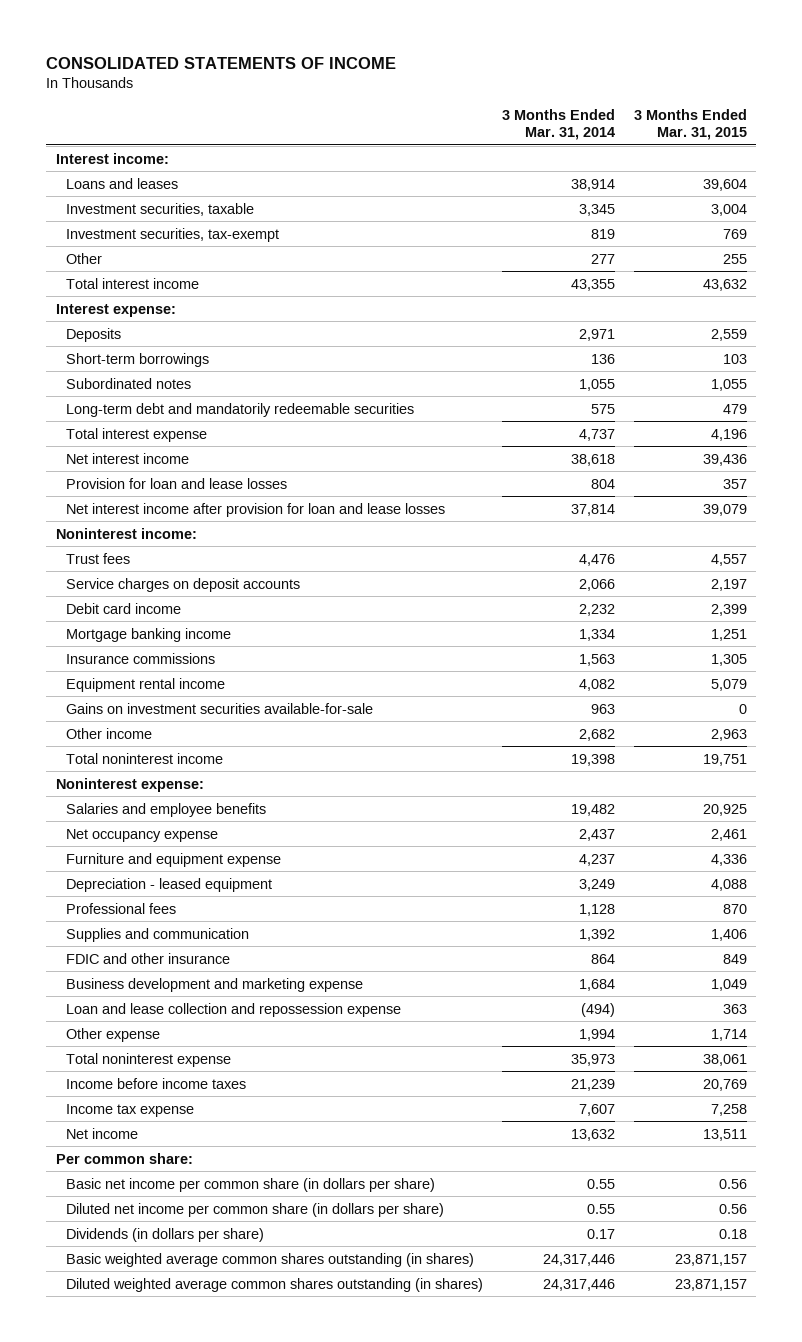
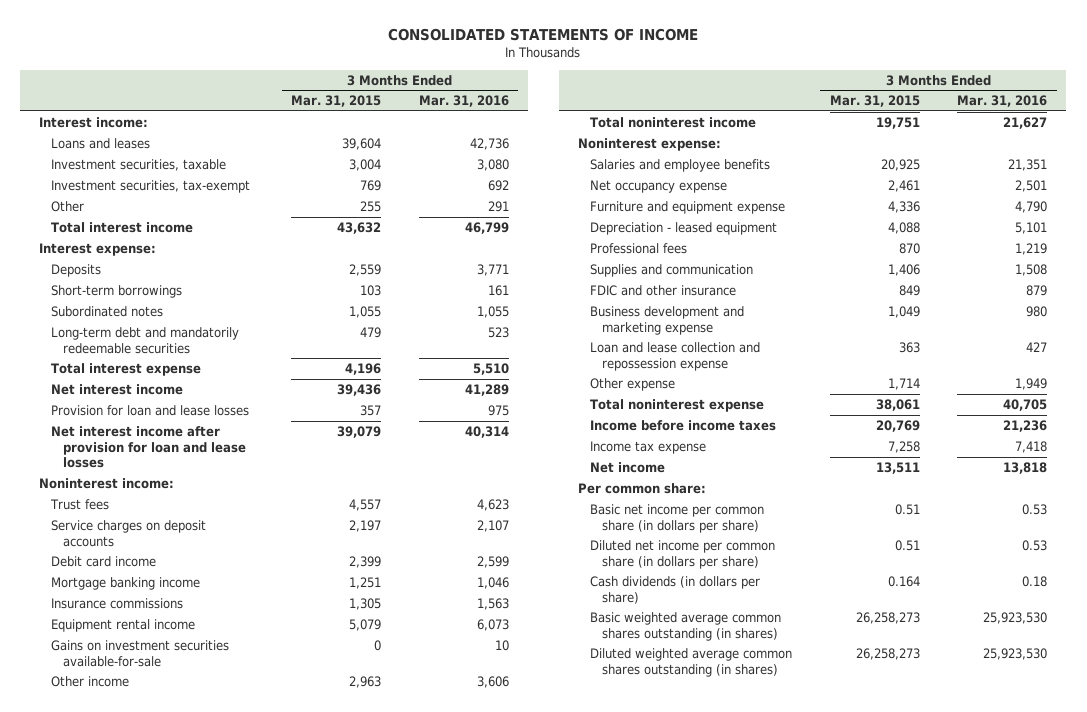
[501,109,615,141] 3 Months Ended Mar. 31, 2014 -> none
none -> [418,95,509,108] Mar. 31, 2016
[718,1178,747,1189] 0.56 -> [894,503,920,515] 0.51
[718,1203,747,1214] 0.56 -> [894,539,920,551] 0.51
[66,1227,265,1242] Dividends (in dollars per share) -> [590,575,761,604] Cash dividends (in dollars per share)
[718,1228,747,1239] 0.18 -> [887,575,920,587] 0.164
[674,1253,747,1266] 23,871,157 -> [855,611,920,624] 26,258,273
[674,1278,747,1291] 23,871,157 -> [855,647,920,660] 26,258,273

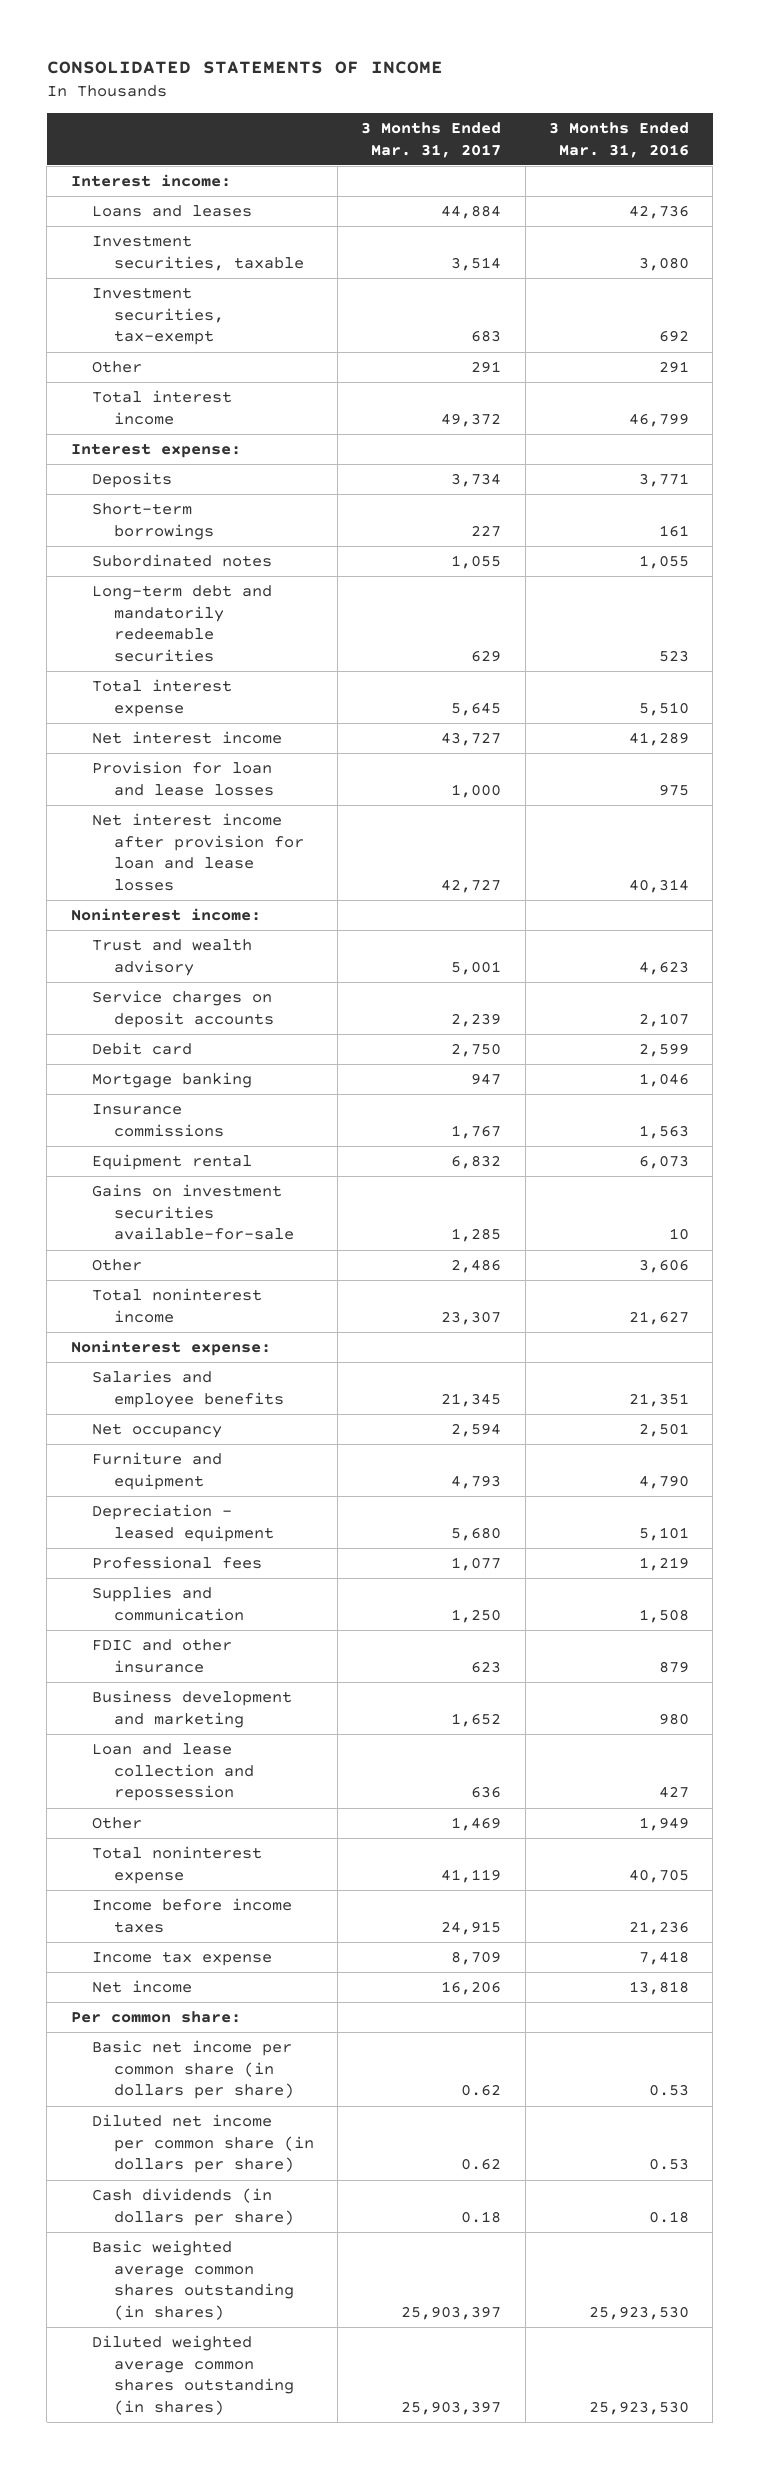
[291,95,382,108] Mar. 31, 2015 -> none
none -> [361,122,502,158] 3 Months Ended Mar. 31, 2017
[50,498,110,510] Trust fees -> [92,939,253,976] Trust and wealth advisory
[51,555,157,567] Debit card income -> [92,1042,193,1056] Debit card
[51,576,201,590] Mortgage banking income -> [92,1072,253,1089] Mortgage banking
[51,618,196,632] Equipment rental income -> [92,1154,253,1171] Equipment rental
[51,675,130,687] Other income -> [92,1259,143,1272] Other
[590,179,728,193] Net occupancy expense -> [92,1423,223,1439] Net occupancy
[590,200,786,214] Furniture and equipment expense -> [92,1452,223,1490] Furniture and equipment
[590,305,745,335] Business development and marketing expense -> [92,1690,293,1728] Business development and marketing
[590,341,761,371] Loan and lease collection and repossession expense -> [92,1743,254,1802] Loan and lease collection and repossession
[590,377,676,391] Other expense -> [92,1817,143,1830] Other

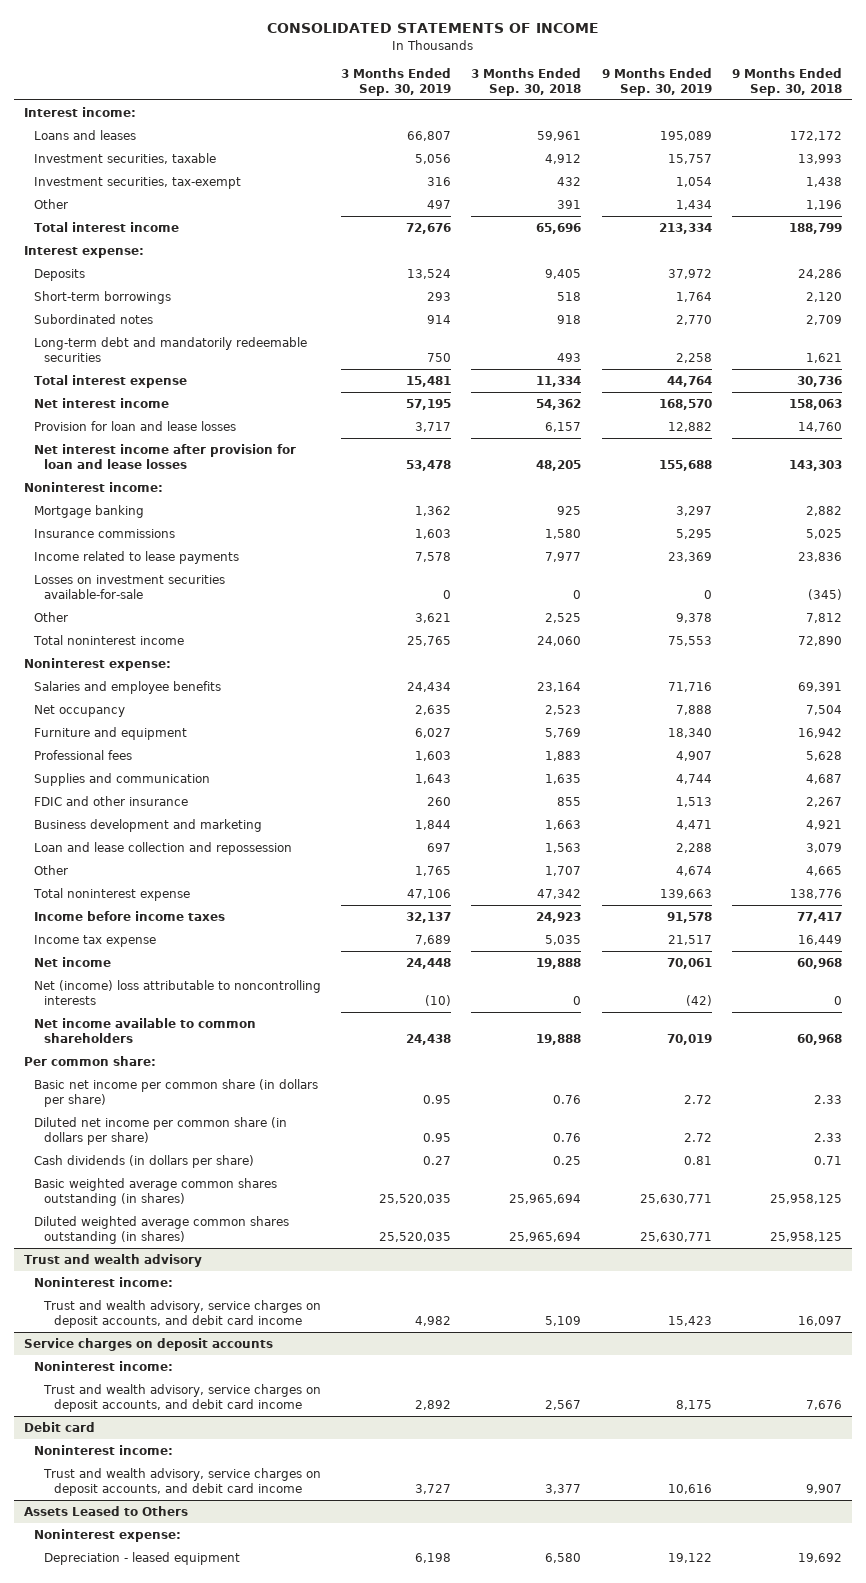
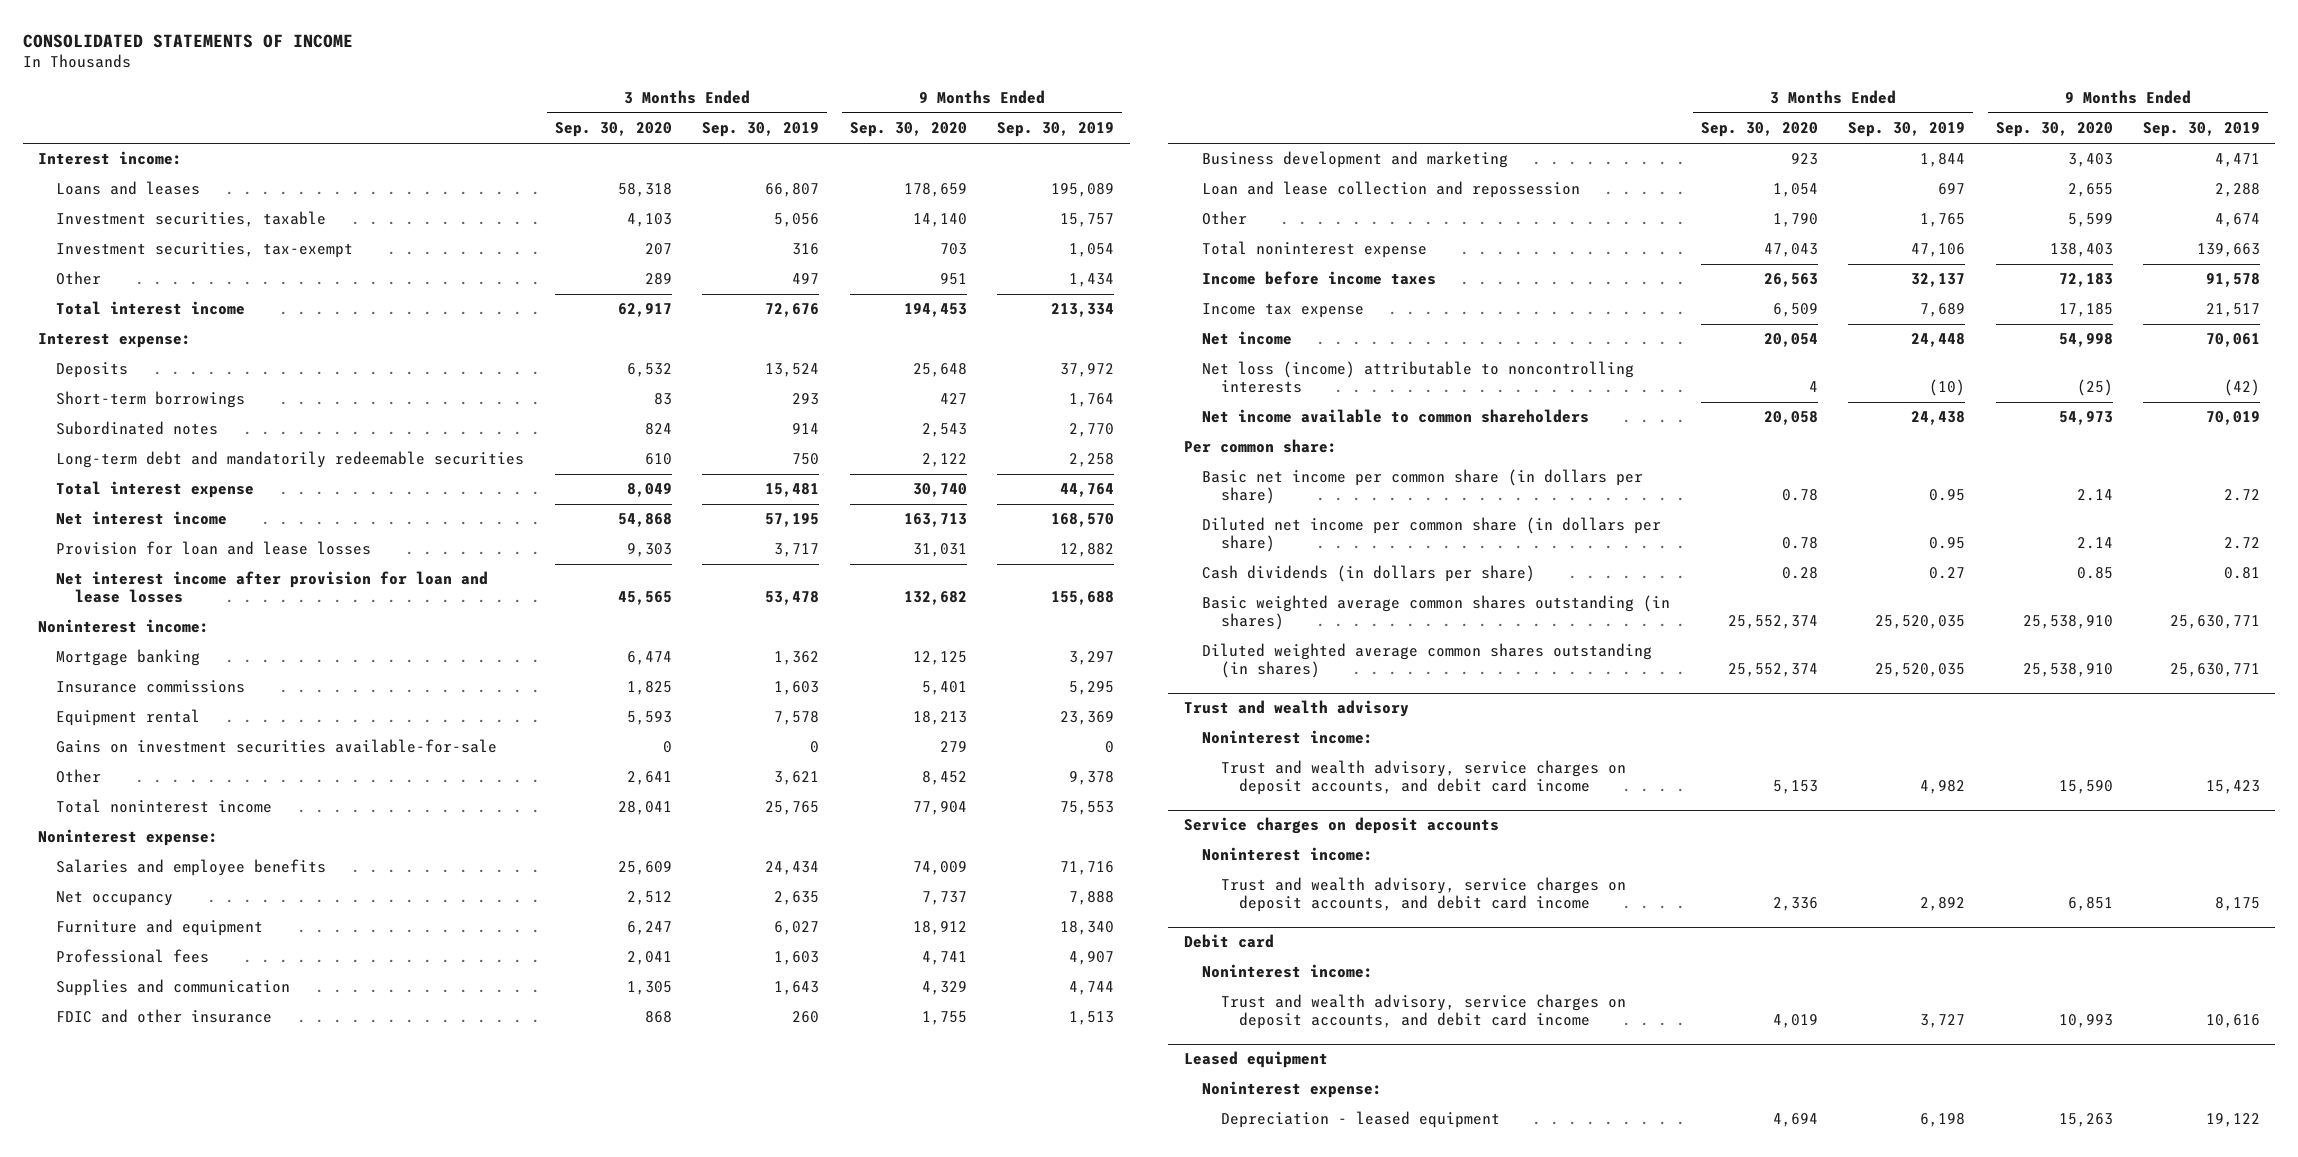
[471,67,582,96] 3 Months Ended Sep. 30, 2018 -> none
[731,67,842,96] 9 Months Ended Sep. 30, 2018 -> none
none -> [554,122,672,138] Sep. 30, 2020
none -> [849,122,967,138] Sep. 30, 2020
[34,551,240,565] Income related to lease payments -> [56,709,201,727] Equipment rental
[34,575,226,599] Losses on investment securities available-for-sale -> [56,739,498,754] Gains on investment securities available-for-sale
[34,980,322,1005] Net (income) loss attributable to noncontrolling interests -> [1202,361,1635,394] Net loss (income) attributable to noncontrolling interests
[24,1506,189,1517] Assets Leased to Others -> [1183,1051,1328,1069] Leased equipment

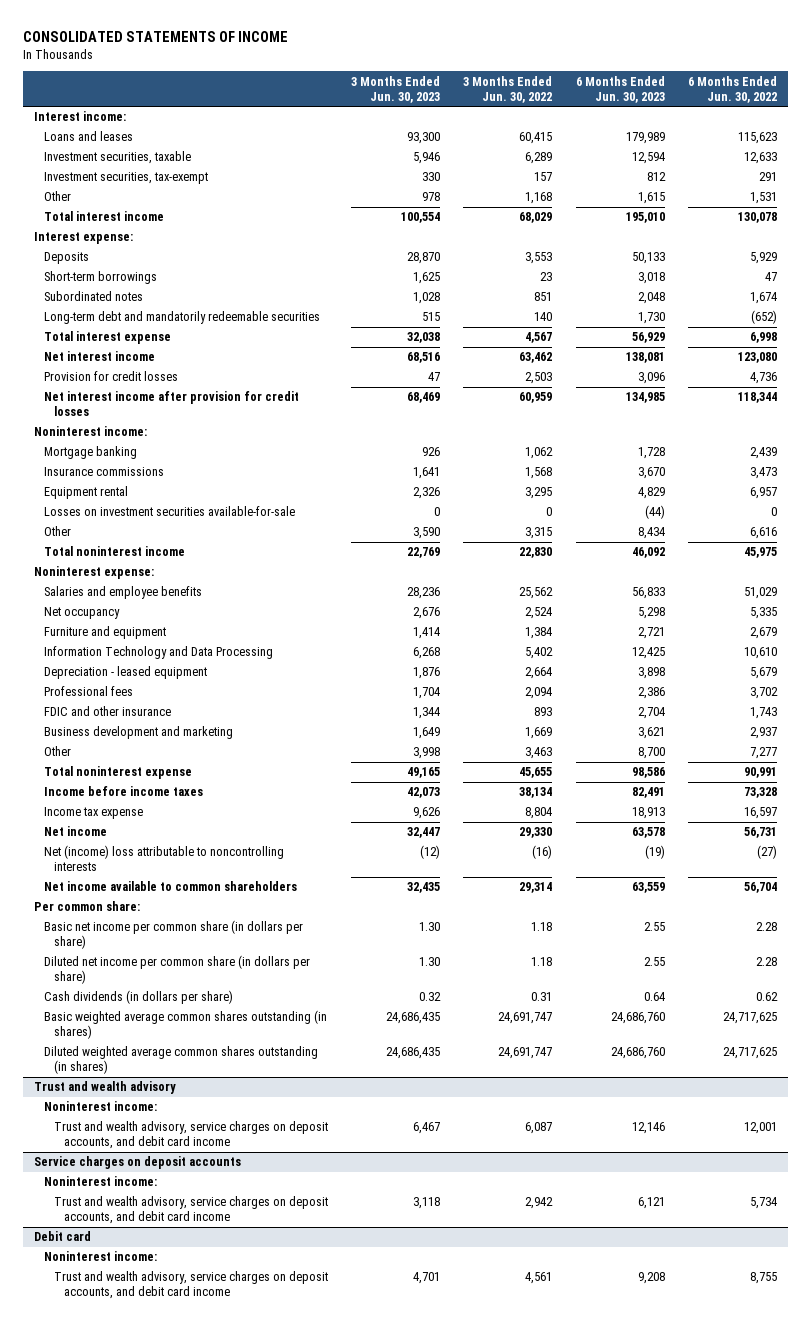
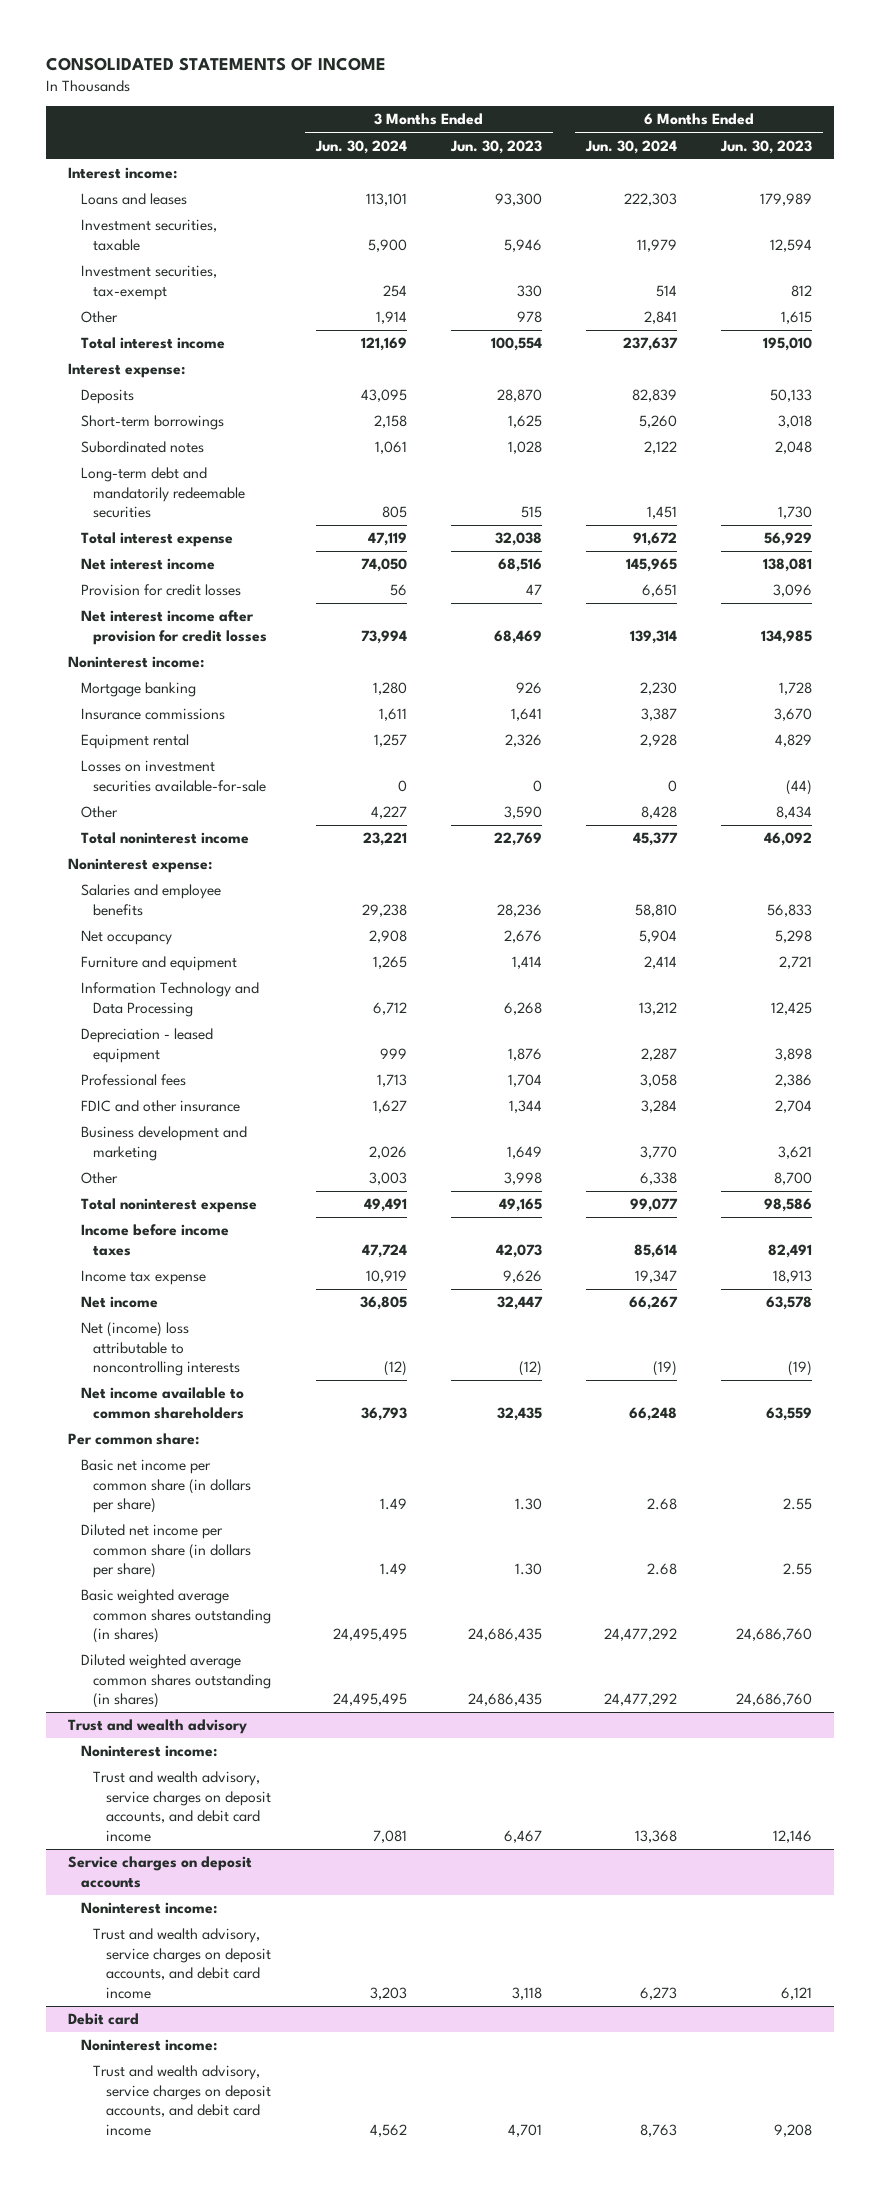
[463,75,553,103] 3 Months Ended Jun. 30, 2022 -> none
[687,75,777,103] 6 Months Ended Jun. 30, 2022 -> none
none -> [314,139,407,154] Jun. 30, 2024
none -> [584,139,677,154] Jun. 30, 2024
[44,990,234,1005] Cash dividends (in dollars per share) -> none

